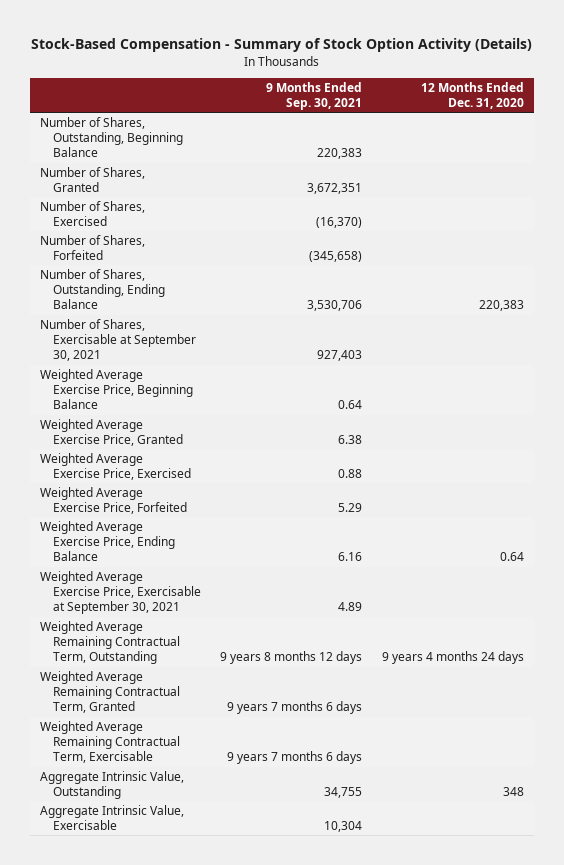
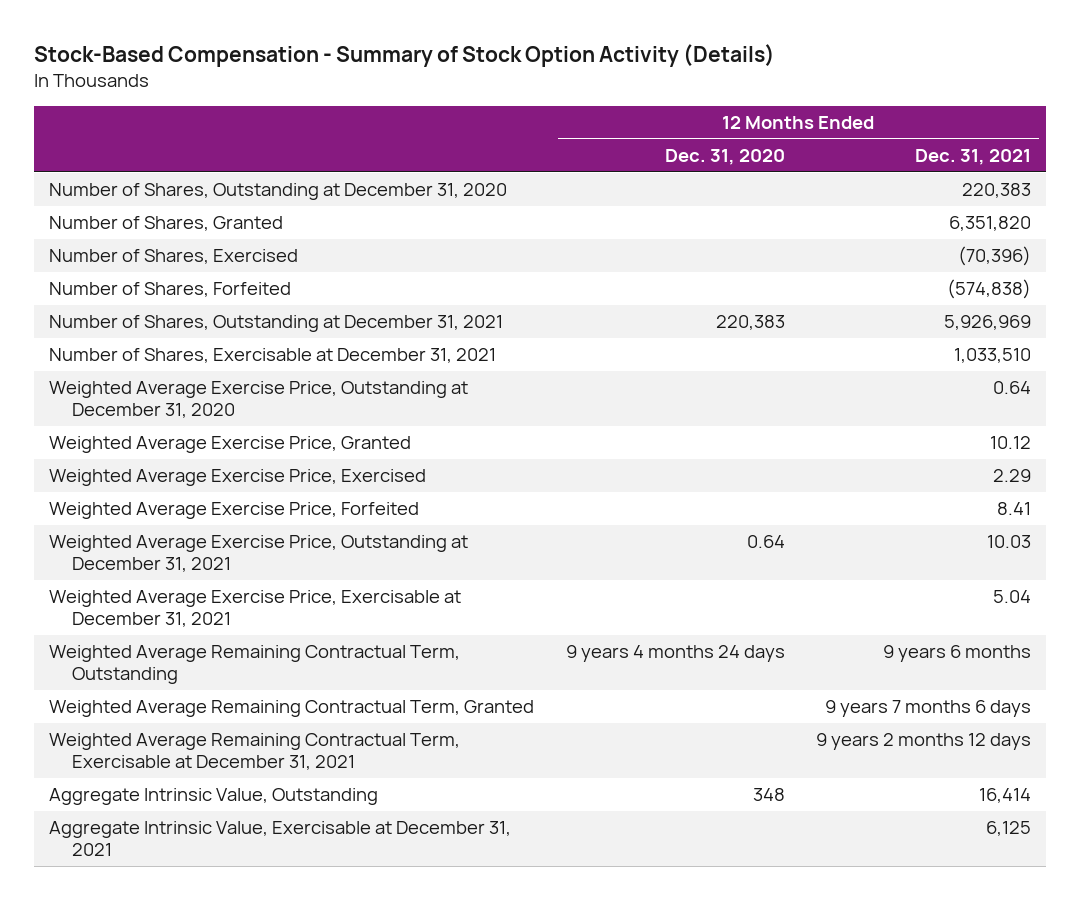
[266,81,363,110] 9 Months Ended Sep. 30, 2021 -> none
none -> [914,148,1031,165] Dec. 31, 2021
[40,117,184,158] Number of Shares, Outstanding, Beginning Balance -> [49,183,508,201] Number of Shares, Outstanding at December 31, 2020
[40,269,166,310] Number of Shares, Outstanding, Ending Balance -> [49,315,504,333] Number of Shares, Outstanding at December 31, 2021
[40,319,197,362] Number of Shares, Exercisable at September 30, 2021 -> [49,348,497,364] Number of Shares, Exercisable at December 31, 2021
[40,369,194,410] Weighted Average Exercise Price, Beginning Balance -> [49,381,469,418] Weighted Average Exercise Price, Outstanding at December 31, 2020
[40,521,176,562] Weighted Average Exercise Price, Ending Balance -> [49,535,469,572] Weighted Average Exercise Price, Outstanding at December 31, 2021
[40,571,202,615] Weighted Average Exercise Price, Exercisable at September 30, 2021 -> [49,590,462,627] Weighted Average Exercise Price, Exercisable at December 31, 2021
[40,721,181,764] Weighted Average Remaining Contractual Term, Exercisable -> [49,733,461,770] Weighted Average Remaining Contractual Term, Exercisable at December 31, 2021
[40,805,185,831] Aggregate Intrinsic Value, Exercisable -> [49,821,512,856] Aggregate Intrinsic Value, Exercisable at December 31, 2021

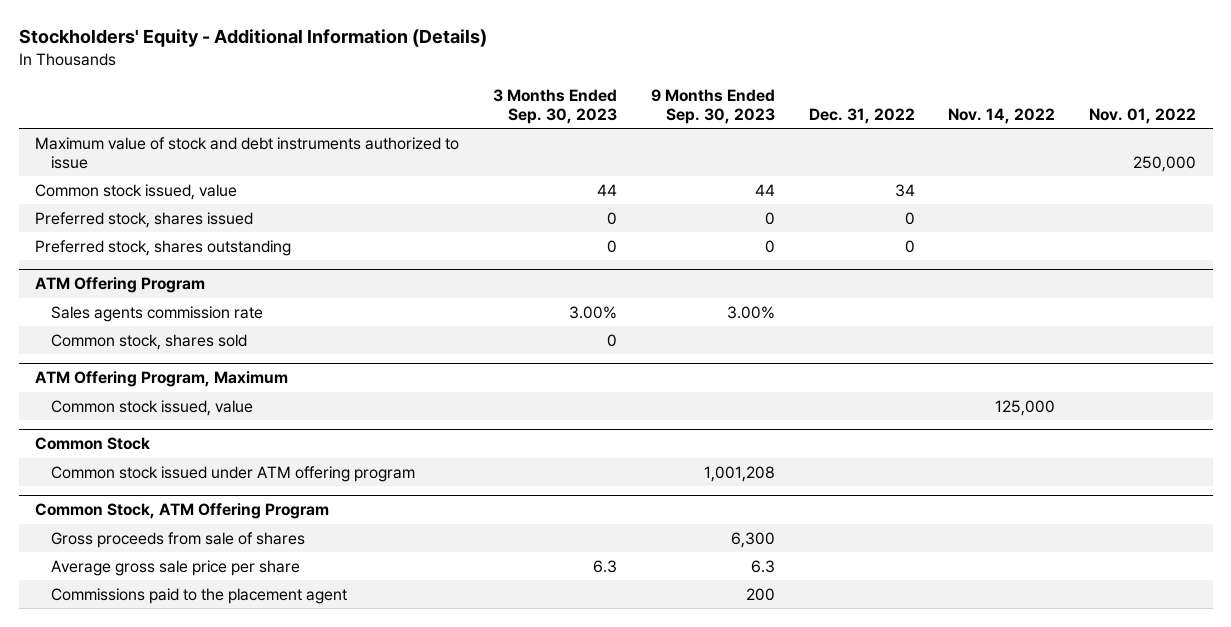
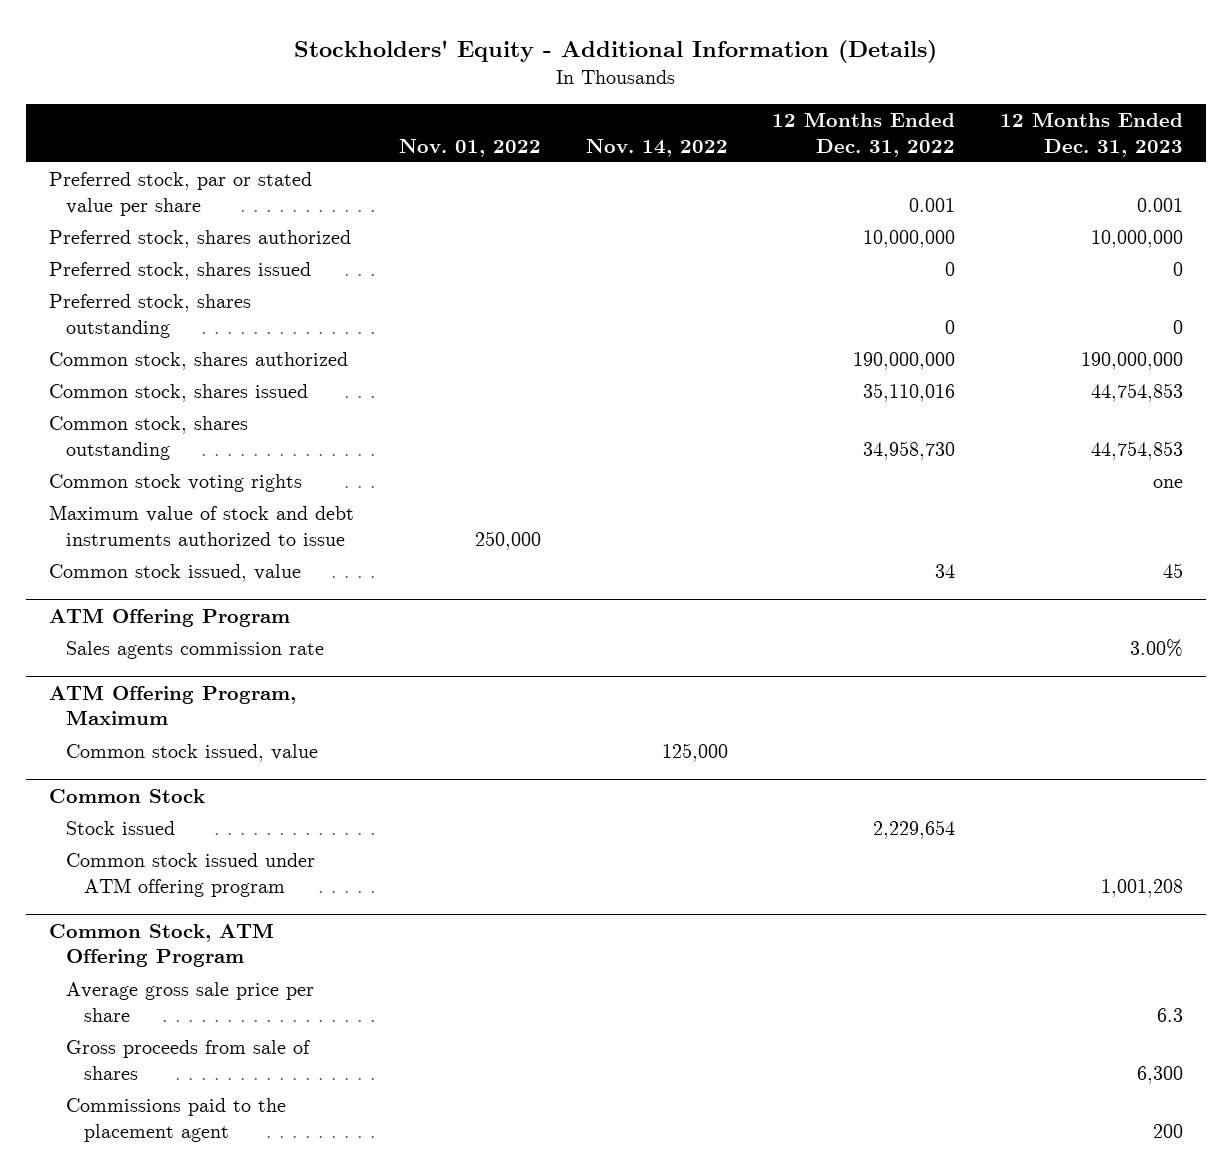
[493,88,618,125] 3 Months Ended Sep. 30, 2023 -> none
[650,88,775,125] 9 Months Ended Sep. 30, 2023 -> none
[808,108,915,125] Dec. 31, 2022 -> none
none -> [772,111,956,157] 12 Months Ended Dec. 31, 2022
none -> [1000,111,1184,157] 12 Months Ended Dec. 31, 2023
none -> [48,171,312,216] Preferred stock, par or stated value per share
none -> [48,229,351,248] Preferred stock, shares authorized
none -> [48,351,348,370] Common stock, shares authorized
none -> [48,383,308,402] Common stock, shares issued
none -> [48,415,248,460] Common stock, shares outstanding
none -> [48,473,302,492] Common stock voting rights
[35,136,460,170] Maximum value of stock and debt instruments authorized to issue -> [48,504,354,546] Maximum value of stock and debt instruments authorized to issue
[35,183,238,200] Common stock issued, value -> [48,563,301,582] Common stock issued, value
[51,333,248,350] Common stock, shares sold -> none
none -> [66,820,176,835] Stock issued
[51,531,306,548] Gross proceeds from sale of shares -> [66,1039,312,1080] Gross proceeds from sale of shares

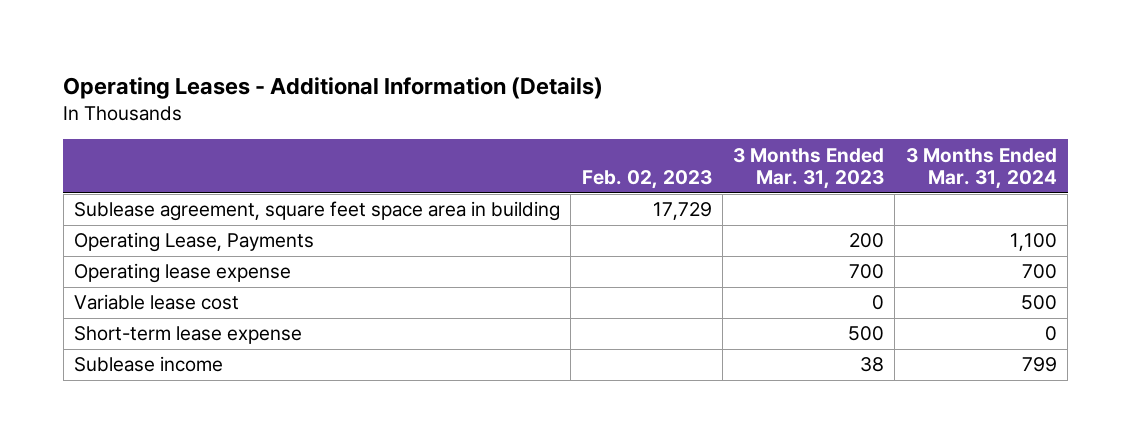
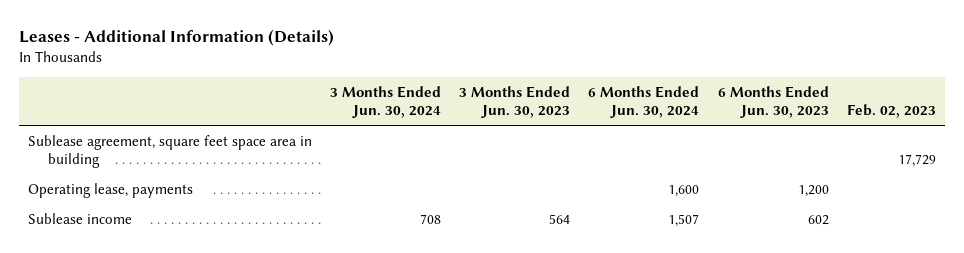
[63,76,604,99] Operating Leases - Additional Information (Details) -> [19,29,335,47] Leases - Additional Information (Details)
[733,147,885,190] 3 Months Ended Mar. 31, 2023 -> none
[905,147,1057,190] 3 Months Ended Mar. 31, 2024 -> none
none -> [330,85,442,119] 3 Months Ended Jun. 30, 2024
none -> [459,85,571,119] 3 Months Ended Jun. 30, 2023
none -> [588,85,700,119] 6 Months Ended Jun. 30, 2024
none -> [717,85,829,119] 6 Months Ended Jun. 30, 2023
[74,263,292,284] Operating lease expense -> none
[74,294,240,311] Variable lease cost -> none
[74,326,303,345] Short-term lease expense -> none
[74,232,315,253] Operating Lease, Payments -> [28,182,194,198] Operating lease, payments

